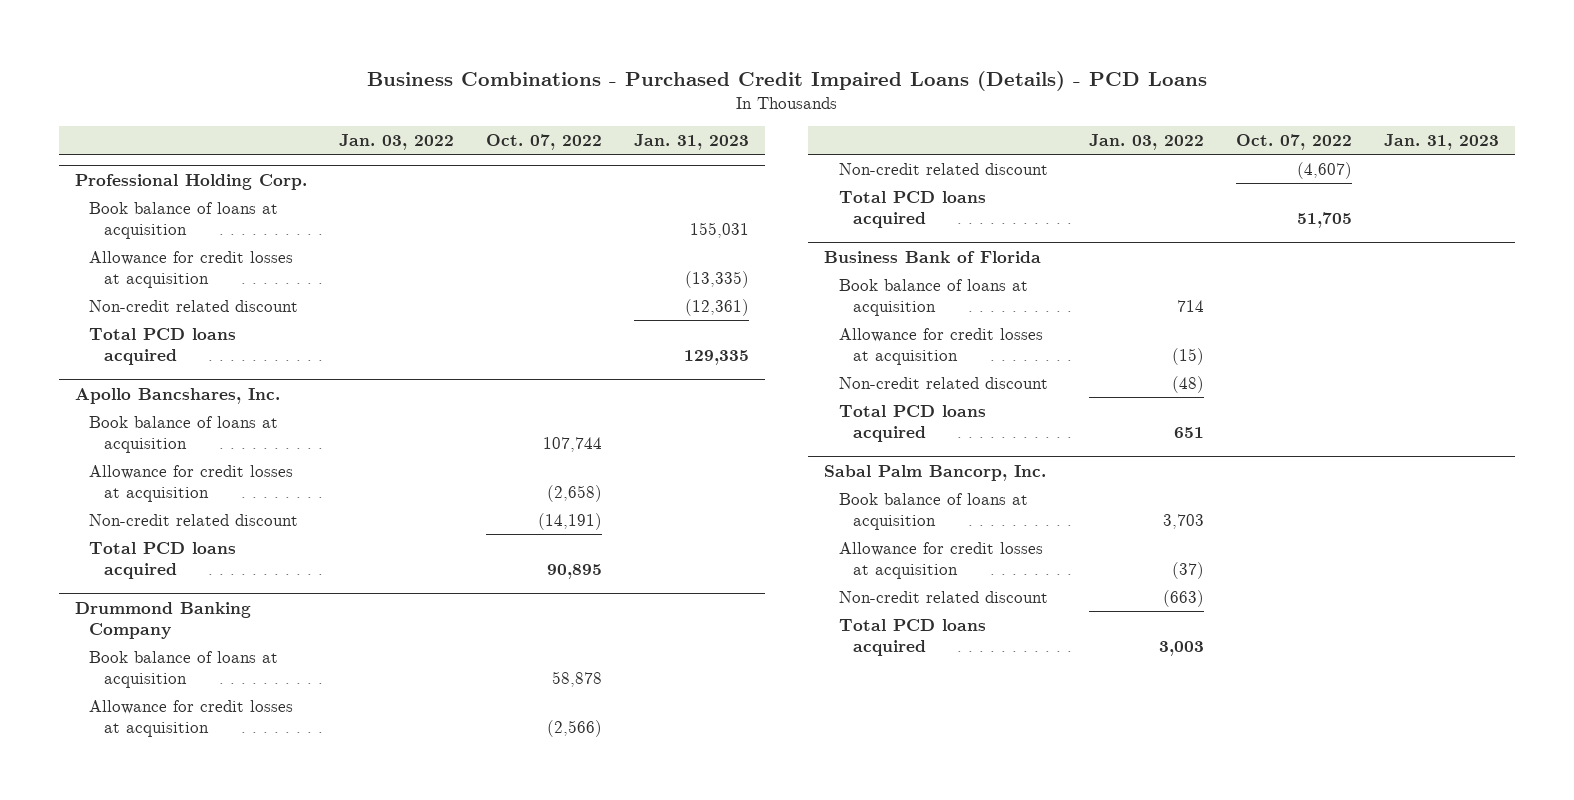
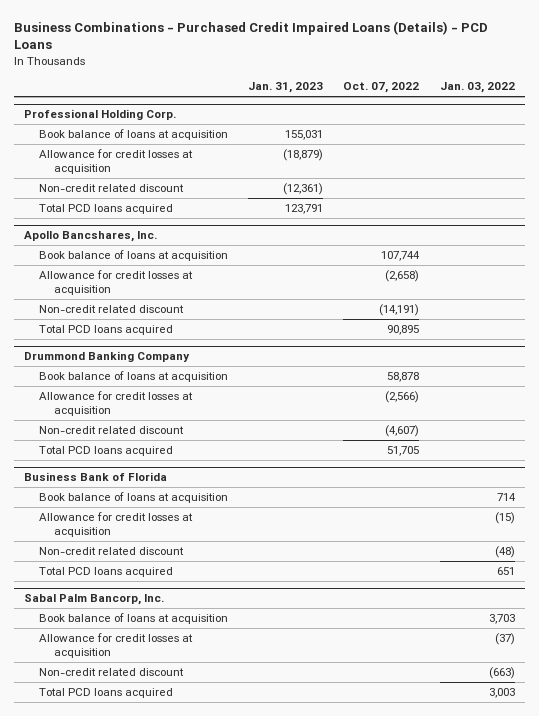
[685,271,750,289] (13,335) -> [283,149,324,162] (18,879)
[684,350,750,366] 129,335 -> [285,204,324,215] 123,791

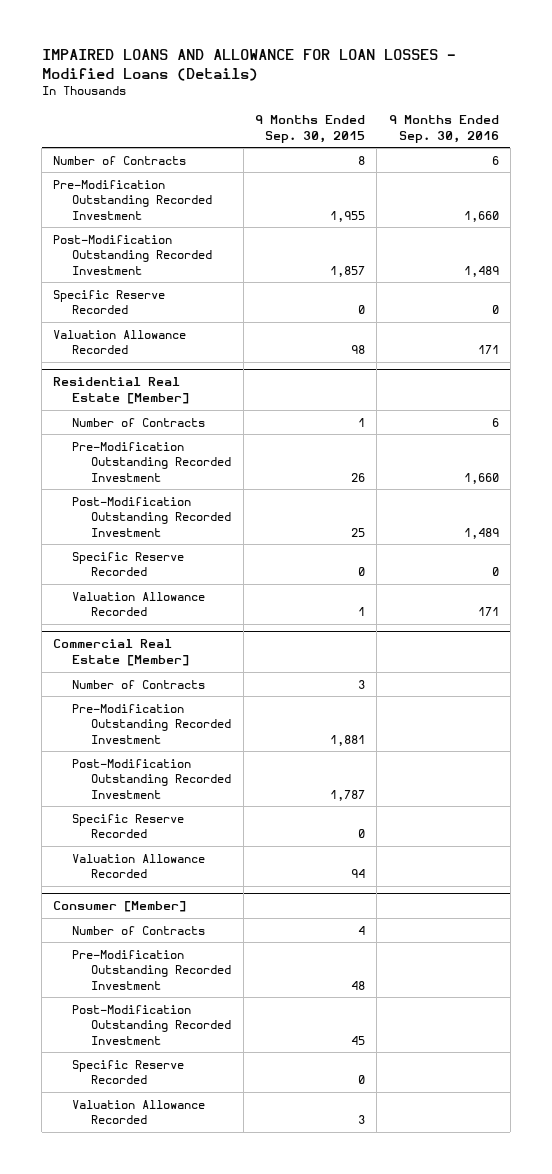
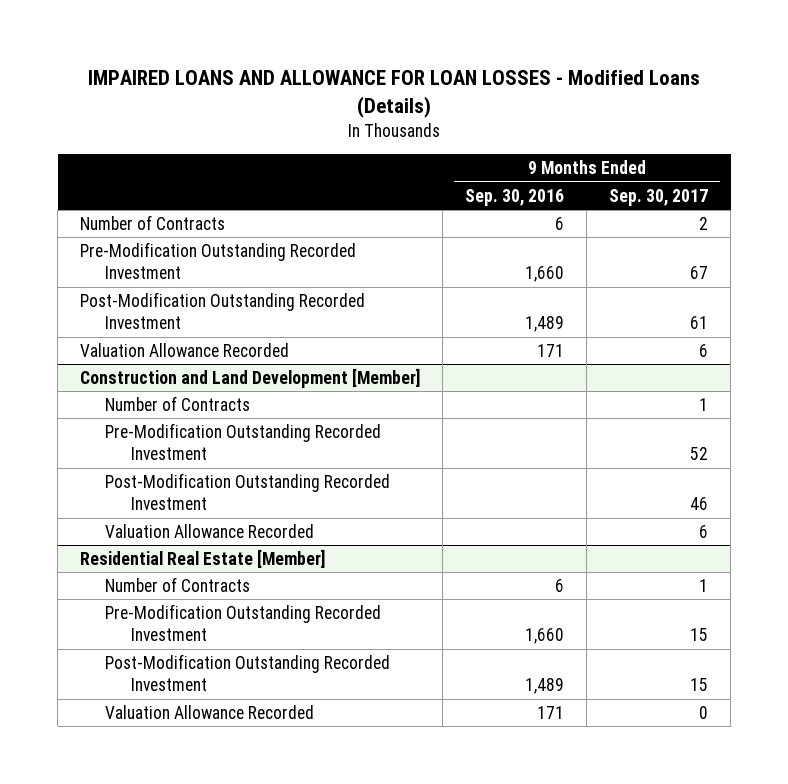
[254,115,365,143] 9 Months Ended Sep. 30, 2015 -> none
none -> [609,188,709,206] Sep. 30, 2017
[53,289,166,315] Specific Reserve Recorded -> none
none -> [80,367,421,388] Construction and Land Development [Member]
none -> [105,395,251,411] Number of Contracts
none -> [105,422,382,461] Pre-Modification Outstanding Recorded Investment
none -> [105,472,391,511] Post-Modification Outstanding Recorded Investment
none -> [105,523,315,538] Valuation Allowance Recorded
[72,551,185,577] Specific Reserve Recorded -> none
[53,639,190,667] Commercial Real Estate [Member] -> none
[72,679,206,689] Number of Contracts -> none
[72,703,232,744] Pre-Modification Outstanding Recorded Investment -> none
[72,758,232,799] Post-Modification Outstanding Recorded Investment -> none
[72,813,185,839] Specific Reserve Recorded -> none
[72,853,206,879] Valuation Allowance Recorded -> none
[53,901,187,913] Consumer [Member] -> none
[72,925,206,935] Number of Contracts -> none
[72,949,232,990] Pre-Modification Outstanding Recorded Investment -> none
[72,1004,232,1045] Post-Modification Outstanding Recorded Investment -> none
[72,1059,185,1085] Specific Reserve Recorded -> none
[72,1099,206,1125] Valuation Allowance Recorded -> none

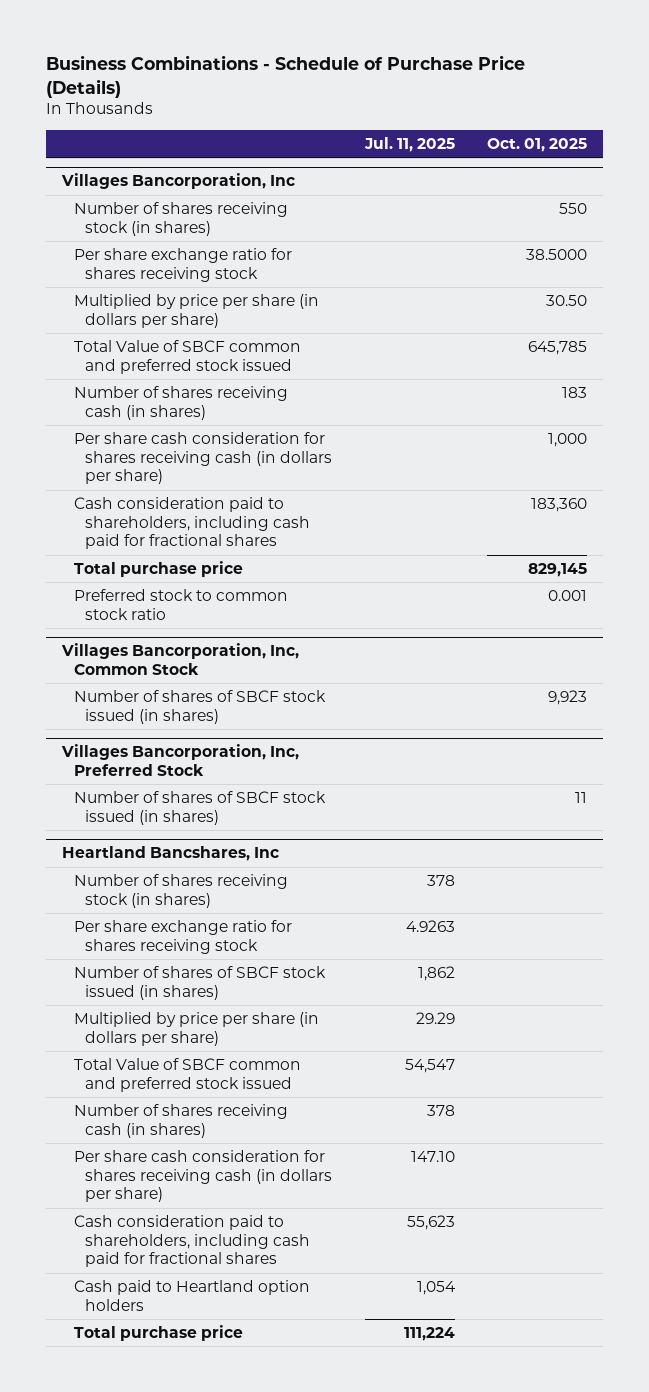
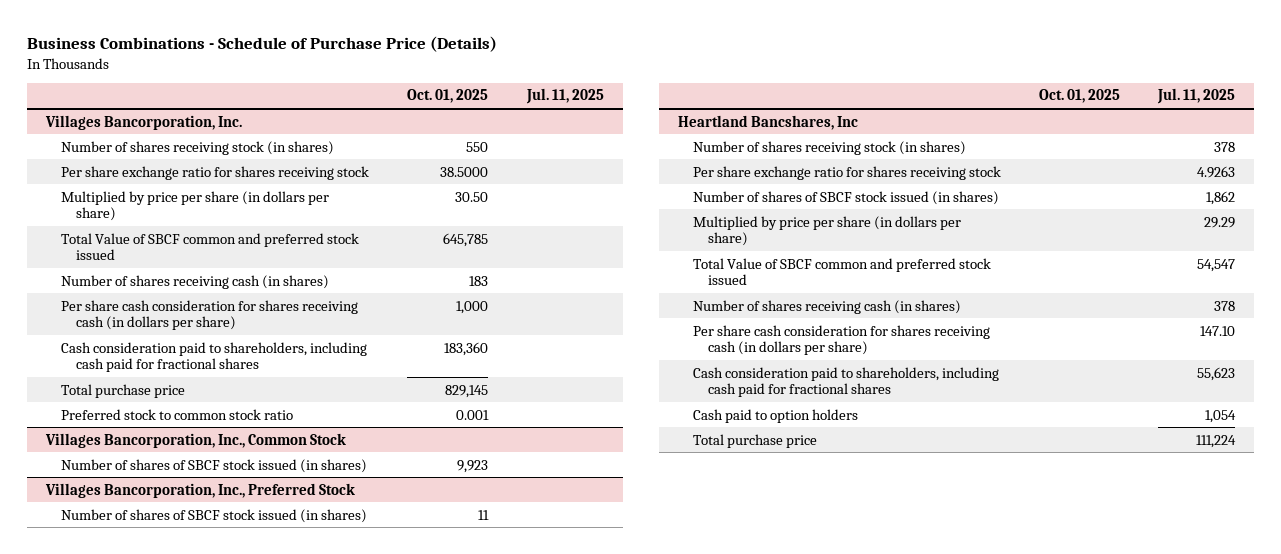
[61,173,296,190] Villages Bancorporation, Inc -> [45,114,243,130] Villages Bancorporation, Inc.
[61,643,300,675] Villages Bancorporation, Inc, Common Stock -> [45,432,347,448] Villages Bancorporation, Inc., Common Stock
[61,744,300,776] Villages Bancorporation, Inc, Preferred Stock -> [45,482,356,498] Villages Bancorporation, Inc., Preferred Stock
[73,1280,310,1311] Cash paid to Heartland option holders -> [692,408,858,423] Cash paid to option holders

